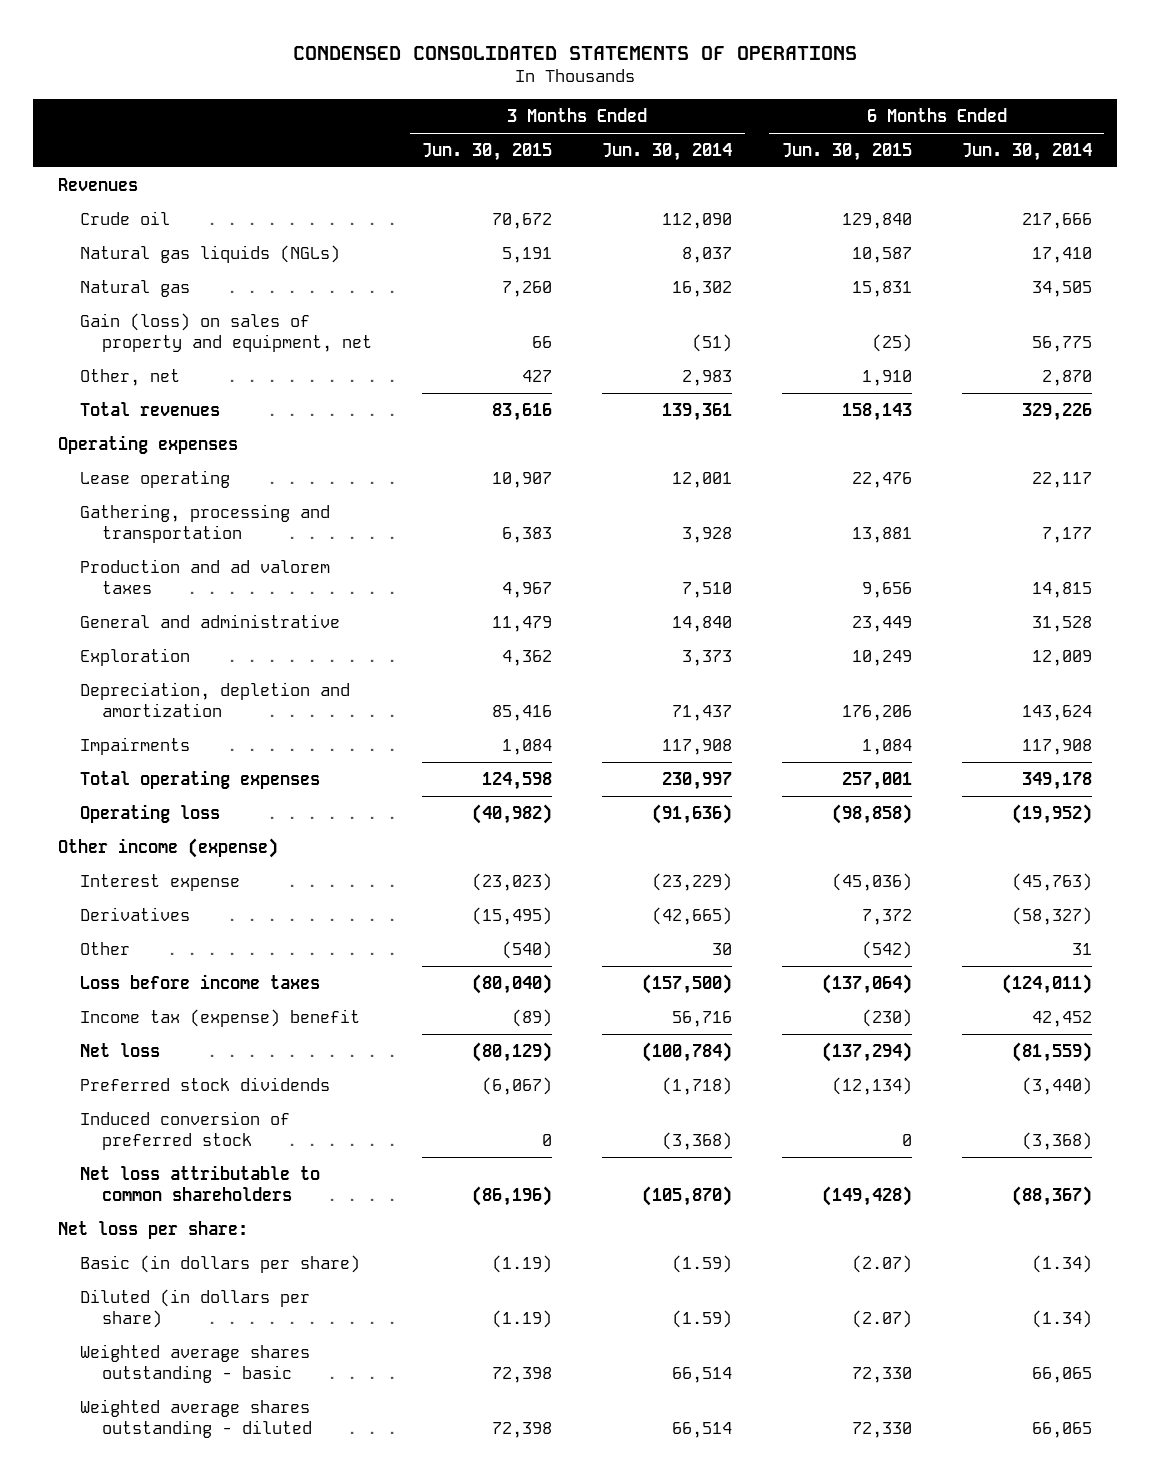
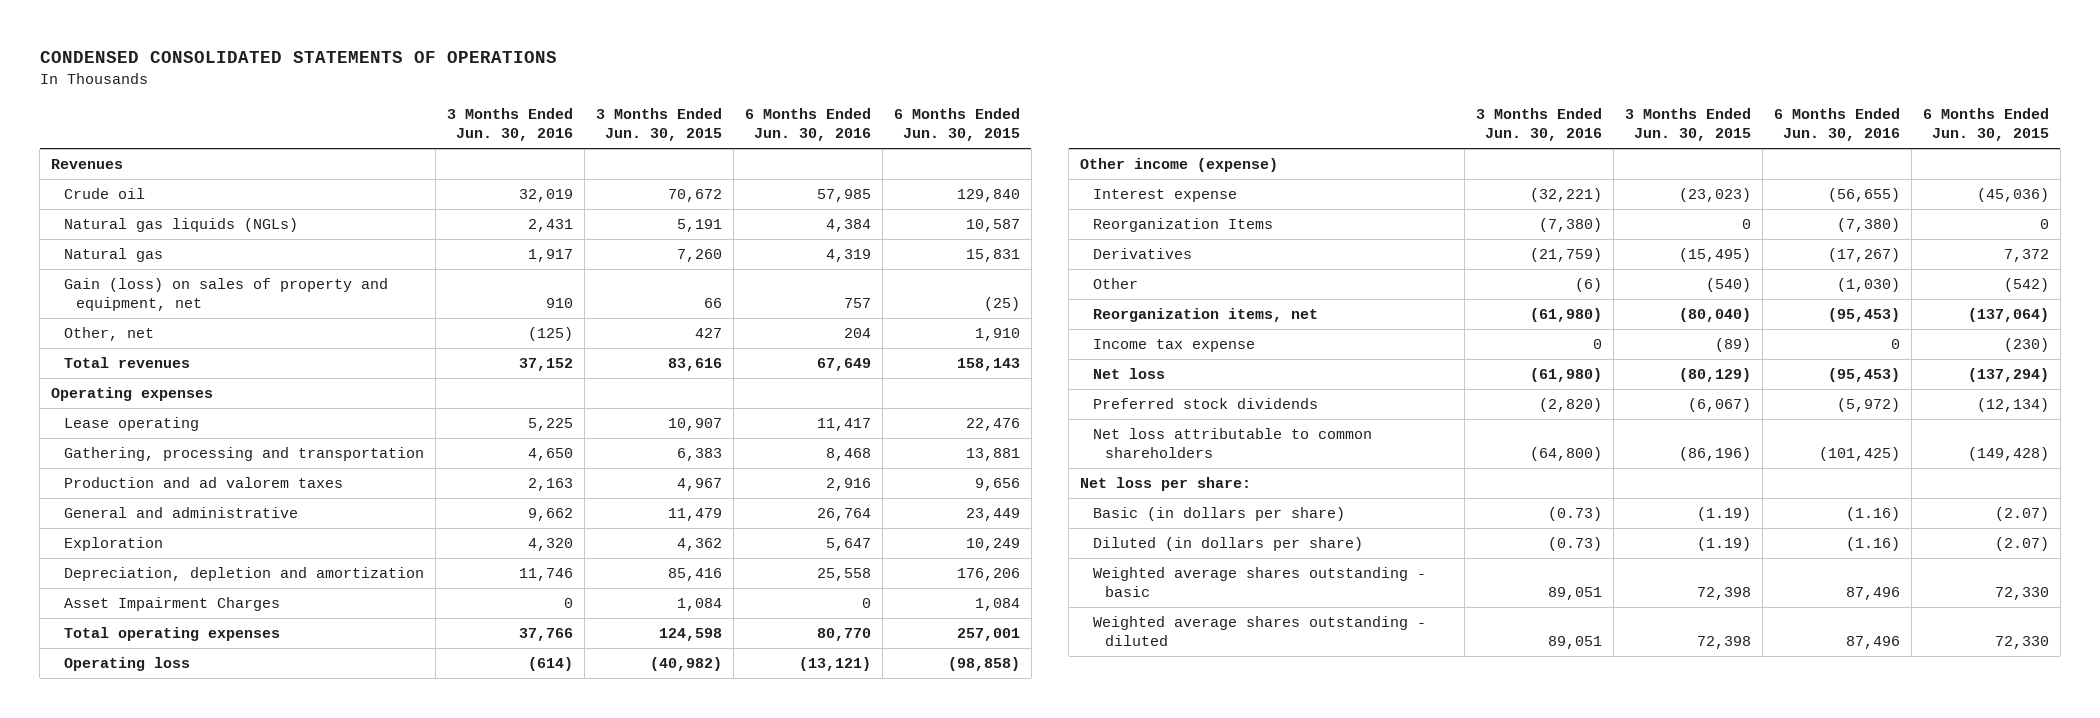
[602,142,733,161] Jun. 30, 2014 -> none
[961,142,1092,161] Jun. 30, 2014 -> none
none -> [446,108,573,141] 3 Months Ended Jun. 30, 2016
none -> [744,108,871,141] 6 Months Ended Jun. 30, 2016
[80,736,191,755] Impairments -> [63,597,280,612] Asset Impairment Charges
none -> [1092,218,1273,233] Reorganization Items
[80,973,321,989] Loss before income taxes -> [1092,308,1318,323] Reorganization items, net
[80,1008,361,1027] Income tax (expense) benefit -> [1092,339,1255,353] Income tax expense
[80,1110,291,1150] Induced conversion of preferred stock -> none

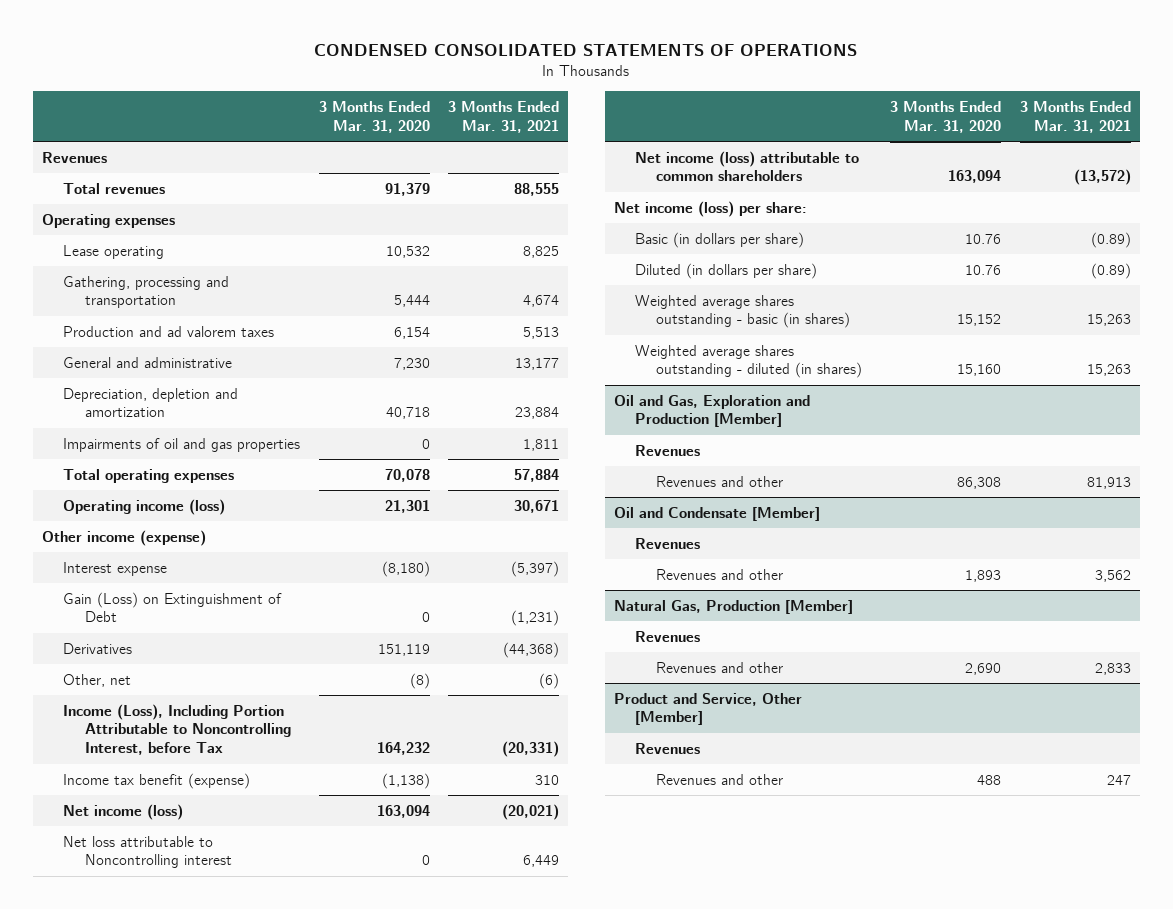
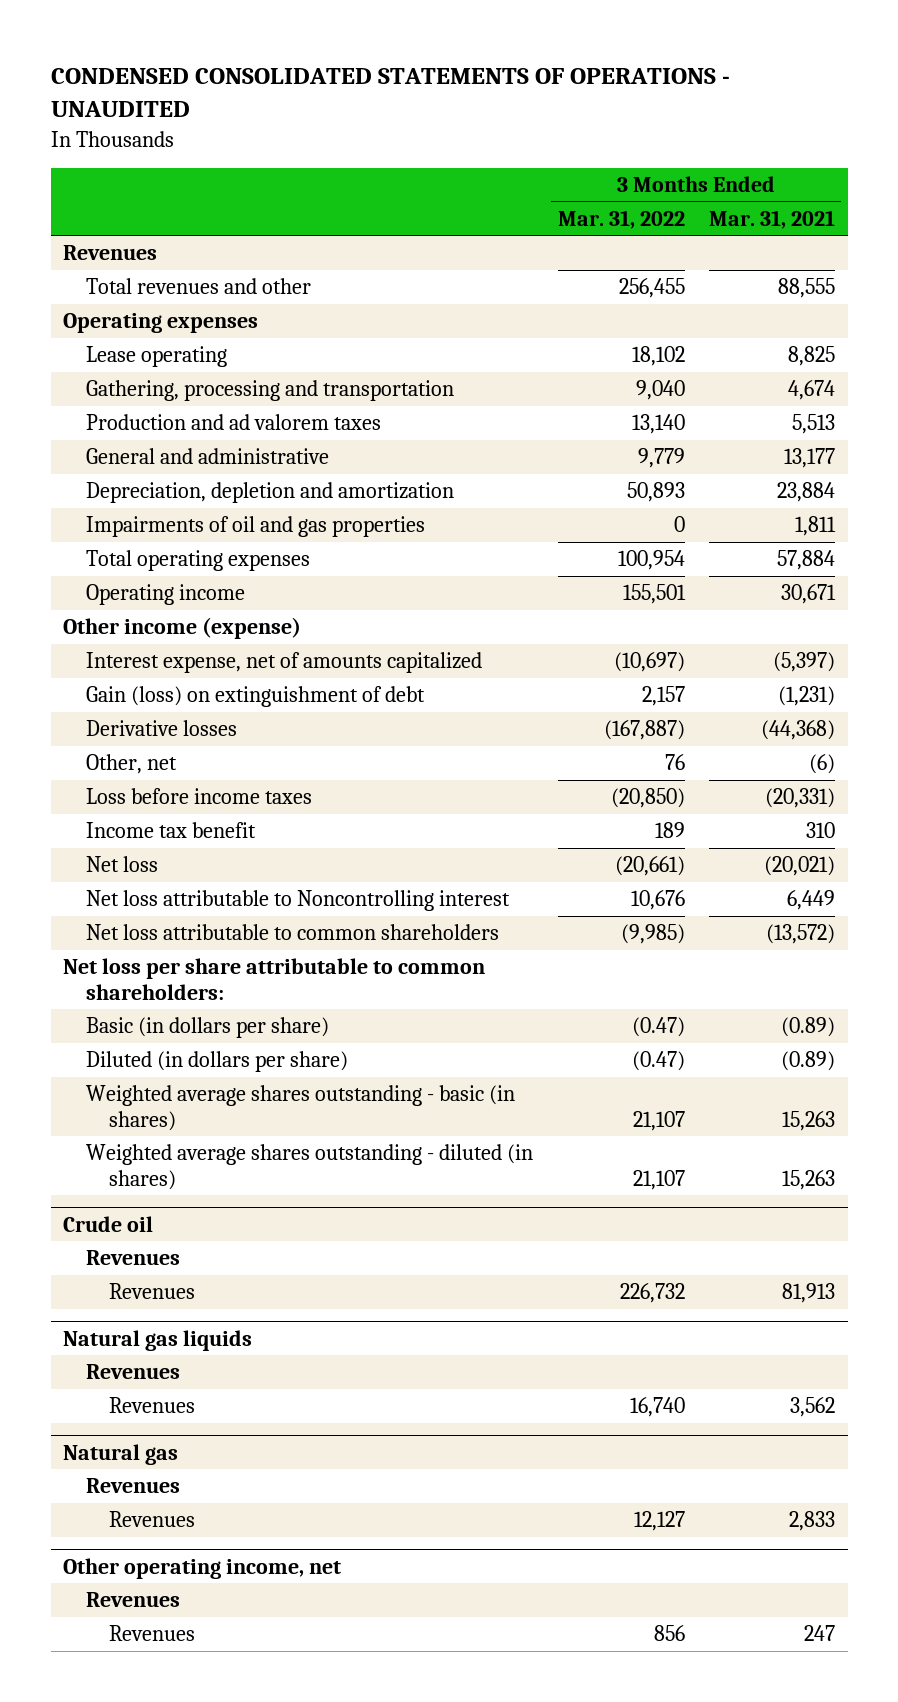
[314,44,858,57] CONDENSED CONSOLIDATED STATEMENTS OF OPERATIONS -> [50,68,730,118] CONDENSED CONSOLIDATED STATEMENTS OF OPERATIONS - UNAUDITED
[318,100,430,133] 3 Months Ended Mar. 31, 2020 -> none
none -> [557,209,685,229] Mar. 31, 2022
[63,182,166,194] Total revenues -> [85,278,311,295] Total revenues and other
[63,498,226,515] Operating income (loss) -> [85,584,245,606] Operating income
[63,561,168,576] Interest expense -> [85,652,482,674] Interest expense, net of amounts capitalized
[63,591,283,623] Gain (Loss) on Extinguishment of Debt -> [85,686,425,708] Gain (loss) on extinguishment of debt
[63,642,133,654] Derivatives -> [85,720,237,737] Derivative losses
[63,703,291,756] Income (Loss), Including Portion Attributable to Noncontrolling Interest, before Tax -> [85,788,312,805] Loss before income taxes
[63,772,251,789] Income tax benefit (expense) -> [85,822,256,839] Income tax benefit
[63,803,184,820] Net income (loss) -> [85,856,158,873] Net loss
[635,150,860,182] Net income (loss) attributable to common shareholders -> [85,924,499,941] Net loss attributable to common shareholders
[614,200,808,217] Net income (loss) per share: -> [62,958,485,1000] Net loss per share attributable to common shareholders:
[614,394,811,428] Oil and Gas, Exploration and Production [Member] -> [62,1215,153,1232] Crude oil
[656,475,784,487] Revenues and other -> [108,1283,195,1300] Revenues
[614,506,821,521] Oil and Condensate [Member] -> [62,1329,252,1351] Natural gas liquids
[656,568,784,580] Revenues and other -> [108,1397,195,1414] Revenues
[614,599,854,614] Natural Gas, Production [Member] -> [62,1443,178,1465] Natural gas
[656,661,784,673] Revenues and other -> [108,1511,195,1528] Revenues
[614,692,803,726] Product and Service, Other [Member] -> [62,1557,341,1579] Other operating income, net
[656,773,784,785] Revenues and other -> [108,1625,195,1642] Revenues

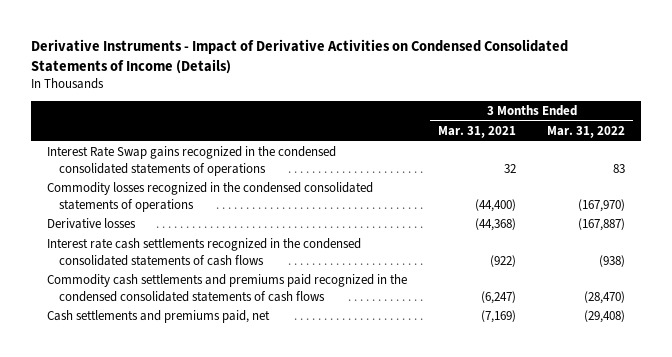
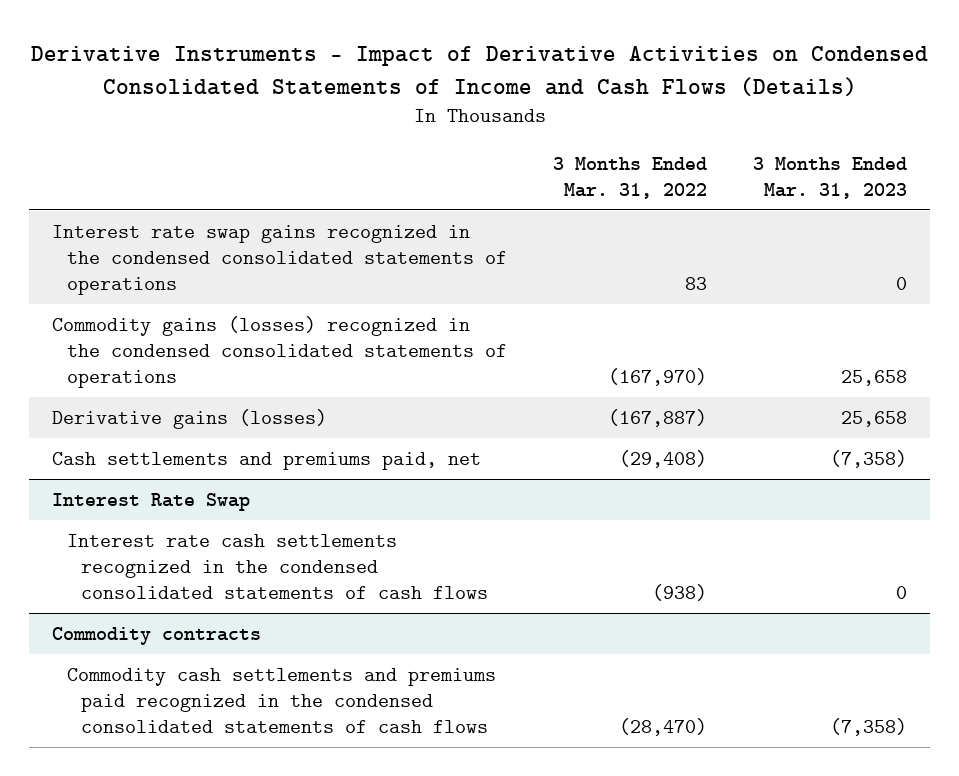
[31,39,569,75] Derivative Instruments - Impact of Derivative Activities on Condensed Consolidated Statements of Income (Details) -> [30,46,928,96] Derivative Instruments - Impact of Derivative Activities on Condensed Consolidated Statements of Income and Cash Flows (Details)
[438,126,517,139] Mar. 31, 2021 -> none
none -> [753,156,908,199] 3 Months Ended Mar. 31, 2023
[46,146,336,176] Interest Rate Swap gains recognized in the condensed consolidated statements of operations -> [51,224,507,296] Interest rate swap gains recognized in the condensed consolidated statements of operations
[46,182,373,212] Commodity losses recognized in the condensed consolidated statements of operations -> [51,315,507,389] Commodity gains (losses) recognized in the condensed consolidated statements of operations
[46,218,136,230] Derivative losses -> [51,408,327,429] Derivative gains (losses)
[46,310,270,324] Cash settlements and premiums paid, net -> [51,451,481,470] Cash settlements and premiums paid, net
none -> [51,492,250,511] Interest Rate Swap
none -> [51,626,261,645] Commodity contracts

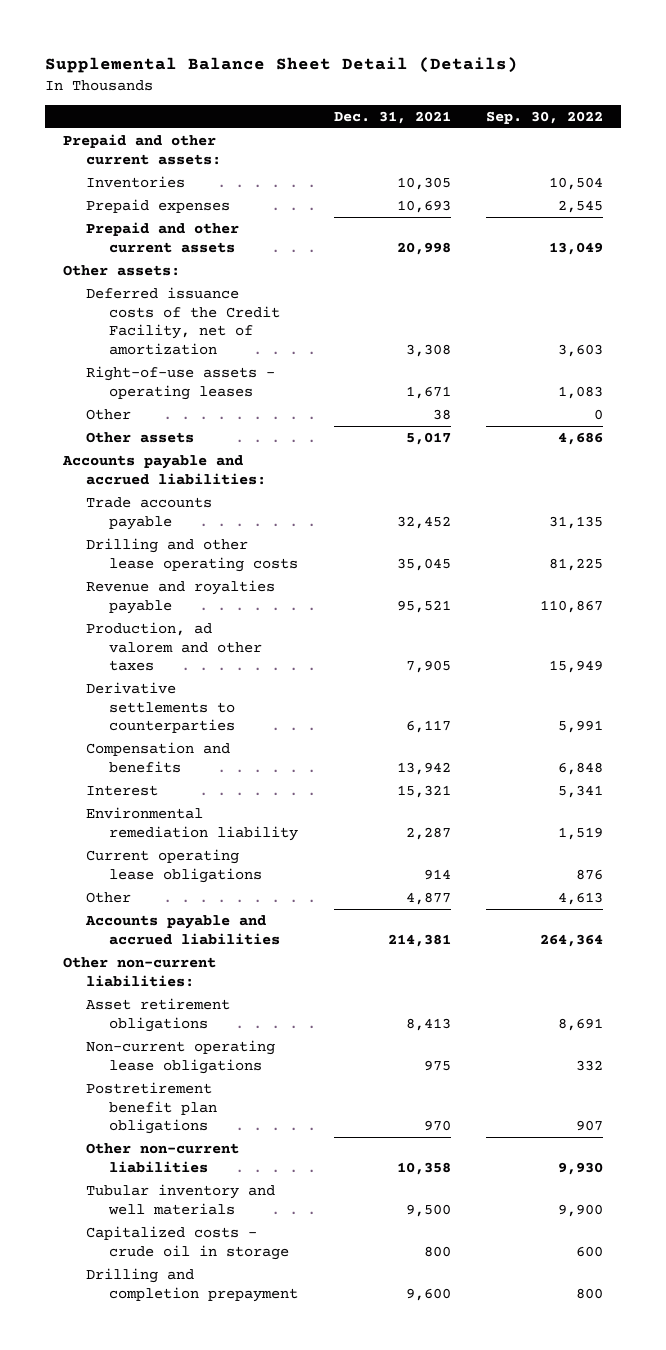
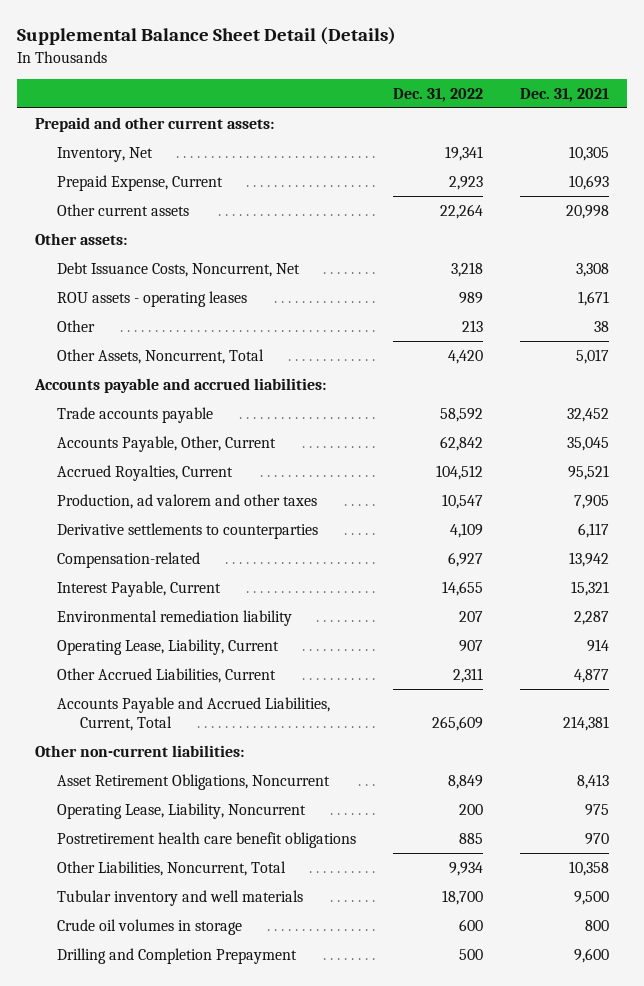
[486,110,604,124] Sep. 30, 2022 -> none
none -> [393,87,484,102] Dec. 31, 2022
[85,175,185,188] Inventories -> [57,146,154,162] Inventory, Net
[85,198,230,213] Prepaid expenses -> [57,174,224,191] Prepaid Expense, Current
[85,221,239,253] Prepaid and other current assets -> [57,203,190,216] Other current assets
[85,286,281,355] Deferred issuance costs of the Credit Facility, net of amortization -> [57,261,301,277] Debt Issuance Costs, Noncurrent, Net
[85,365,275,400] Right-of-use assets - operating leases -> [57,290,248,307] ROU assets - operating leases
[85,431,194,443] Other assets -> [57,348,265,364] Other Assets, Noncurrent, Total
[85,537,299,572] Drilling and other lease operating costs -> [57,435,277,452] Accounts Payable, Other, Current
[85,579,275,614] Revenue and royalties payable -> [57,464,234,481] Accrued Royalties, Current
[85,741,230,773] Compensation and benefits -> [57,551,201,568] Compensation-related
[85,784,158,796] Interest -> [57,580,222,597] Interest Payable, Current
[85,848,263,883] Current operating lease obligations -> [57,638,280,655] Operating Lease, Liability, Current
[85,891,131,903] Other -> [57,667,277,683] Other Accrued Liabilities, Current
[84,914,281,945] Accounts payable and accrued liabilities -> [57,696,331,732] Accounts Payable and Accrued Liabilities, Current, Total
[85,997,230,1032] Asset retirement obligations -> [57,773,331,790] Asset Retirement Obligations, Noncurrent
[85,1039,275,1074] Non-current operating lease obligations -> [57,802,307,819] Operating Lease, Liability, Noncurrent
[85,1081,218,1135] Postretirement benefit plan obligations -> [57,831,357,848] Postretirement health care benefit obligations
[85,1142,239,1173] Other non-current liabilities -> [57,860,287,876] Other Liabilities, Noncurrent, Total
[85,1225,290,1260] Capitalized costs - crude oil in storage -> [57,918,243,935] Crude oil volumes in storage
[85,1267,299,1302] Drilling and completion prepayment -> [57,947,298,964] Drilling and Completion Prepayment

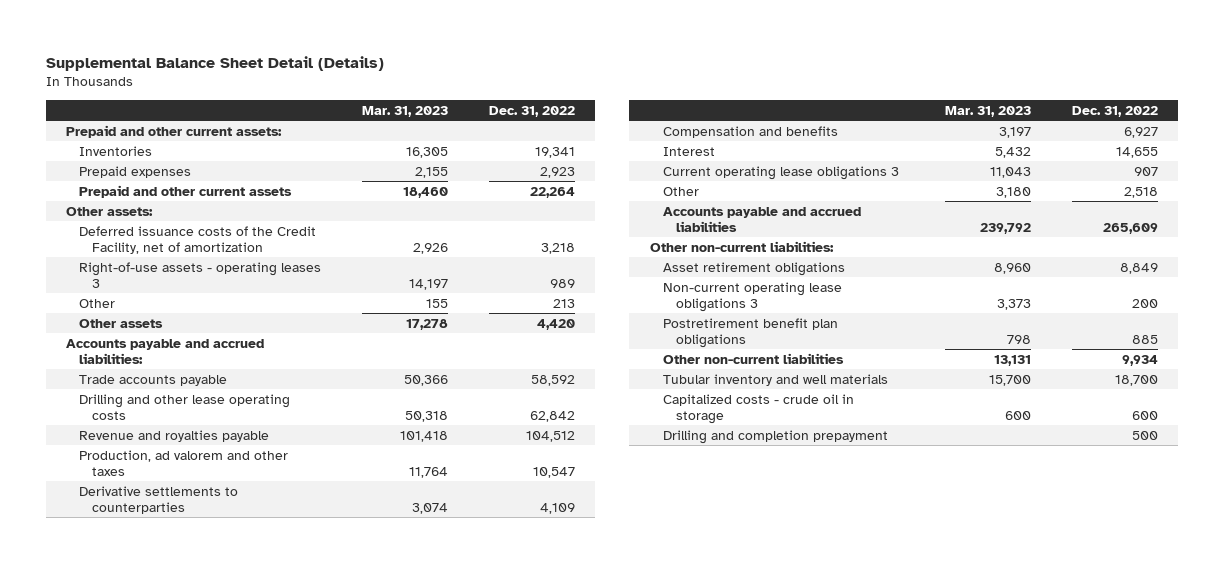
[519,87,609,102] Dec. 31, 2021 -> none
none -> [361,105,448,117] Mar. 31, 2023
[57,146,154,162] Inventory, Net -> [79,145,153,156] Inventories
[57,174,224,191] Prepaid Expense, Current -> [79,165,192,178] Prepaid expenses
[57,203,190,216] Other current assets -> [79,184,293,198] Prepaid and other current assets
[57,261,301,277] Debt Issuance Costs, Noncurrent, Net -> [79,225,317,254] Deferred issuance costs of the Credit Facility, net of amortization
[57,290,248,307] ROU assets - operating leases -> [79,261,322,288] Right-of-use assets - operating leases 3
[57,348,265,364] Other Assets, Noncurrent, Total -> [79,318,164,328] Other assets
[57,435,277,452] Accounts Payable, Other, Current -> [79,393,291,420] Drilling and other lease operating costs
[57,464,234,481] Accrued Royalties, Current -> [79,429,270,442] Revenue and royalties payable
[57,609,293,626] Environmental remediation liability -> none
[57,551,201,568] Compensation-related -> [662,125,838,138] Compensation and benefits
[57,580,222,597] Interest Payable, Current -> [662,146,715,156] Interest
[57,638,280,655] Operating Lease, Liability, Current -> [662,165,899,180] Current operating lease obligations 3
[57,667,277,683] Other Accrued Liabilities, Current -> [662,186,699,196] Other
[453,667,484,683] 2,311 -> [1123,186,1158,198] 2,518
[57,696,331,732] Accounts Payable and Accrued Liabilities, Current, Total -> [662,206,861,232] Accounts payable and accrued liabilities
[57,773,331,790] Asset Retirement Obligations, Noncurrent -> [662,261,845,276] Asset retirement obligations
[57,802,307,819] Operating Lease, Liability, Noncurrent -> [662,281,842,312] Non-current operating lease obligations 3
[57,831,357,848] Postretirement health care benefit obligations -> [662,317,838,348] Postretirement benefit plan obligations
[57,860,287,876] Other Liabilities, Noncurrent, Total -> [662,352,844,364] Other non-current liabilities
[57,918,243,935] Crude oil volumes in storage -> [662,393,854,424] Capitalized costs - crude oil in storage
[57,947,298,964] Drilling and Completion Prepayment -> [662,429,888,444] Drilling and completion prepayment

